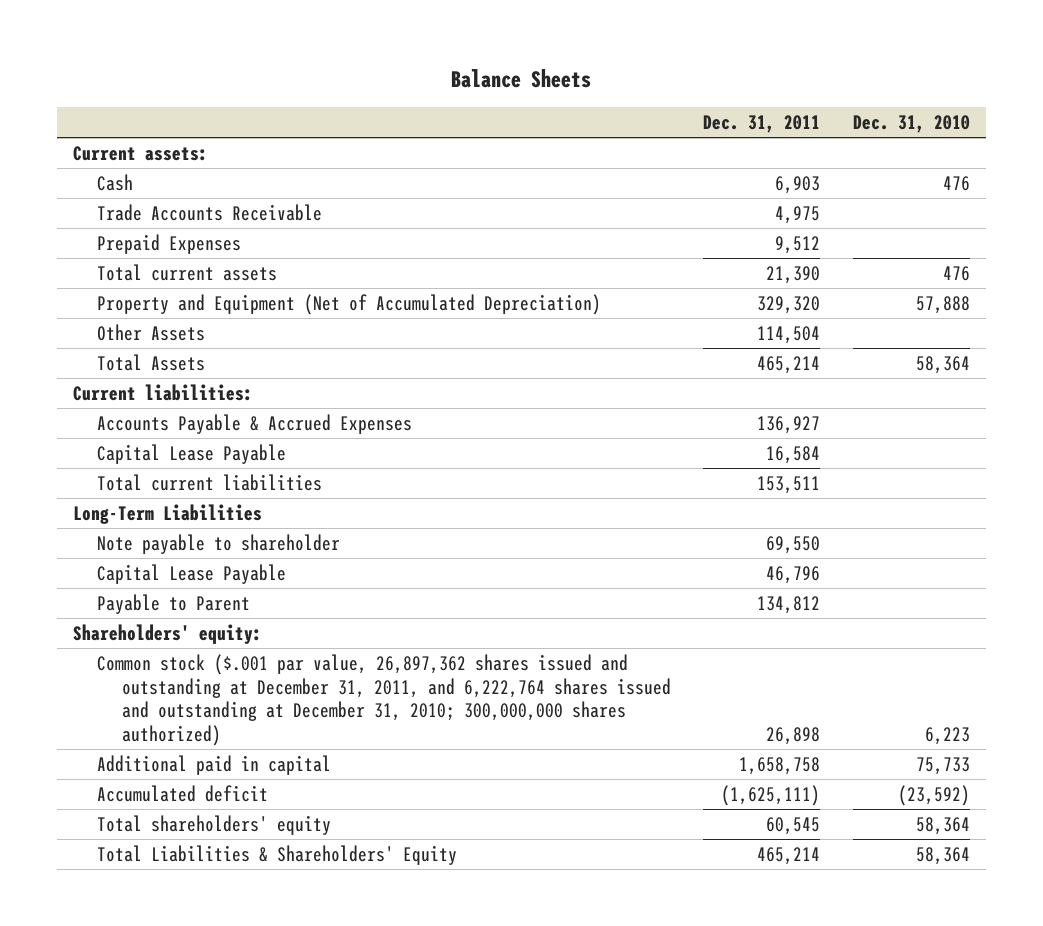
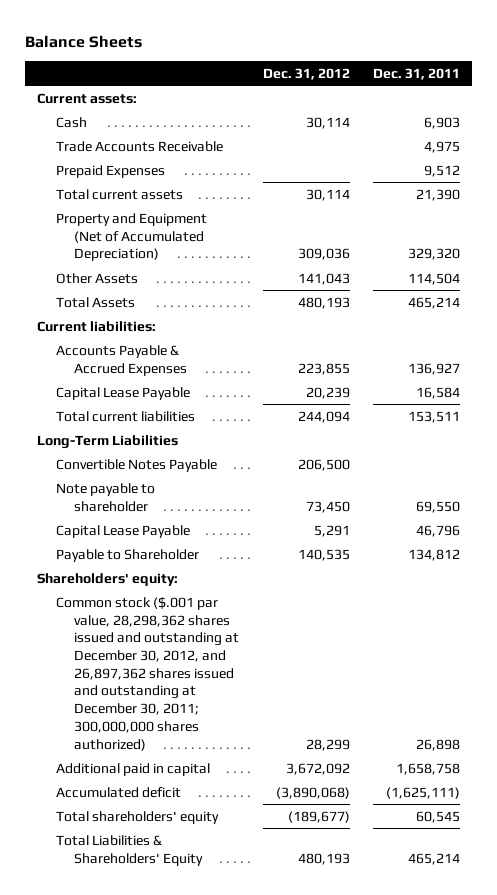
[852,114,970,133] Dec. 31, 2010 -> none
none -> [262,67,350,80] Dec. 31, 2012
none -> [55,458,217,472] Convertible Notes Payable
[97,594,251,615] Payable to Parent -> [55,548,199,562] Payable to Shareholder
[97,654,671,747] Common stock ($.001 par value, 26,897,362 shares issued and outstanding at December 31, 2011, and 6,222,764 shares issued and outstanding at December 31, 2010; 300,000,000 shares authorized) -> [55,596,240,751] Common stock ($.001 par value, 28,298,362 shares issued and outstanding at December 30, 2012, and 26,897,362 shares issued and outstanding at December 30, 2011; 300,000,000 shares authorized)

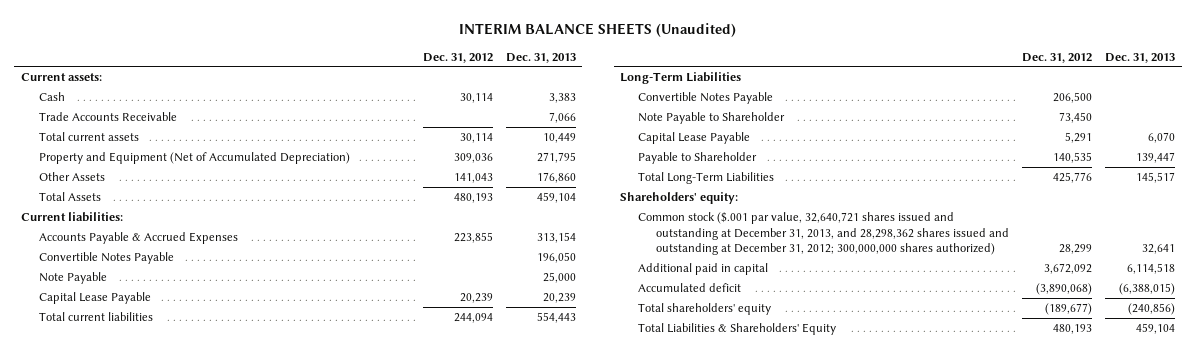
[25,34,143,48] Balance Sheets -> [459,22,737,37] INTERIM BALANCE SHEETS (Unaudited)
[373,67,461,80] Dec. 31, 2011 -> none
none -> [505,52,576,63] Dec. 31, 2013
[55,164,165,178] Prepaid Expenses -> none
none -> [38,252,174,265] Convertible Notes Payable
none -> [38,272,107,285] Note Payable
[55,482,155,512] Note payable to shareholder -> [638,112,786,125] Note Payable to Shareholder
none -> [638,172,775,185] Total Long-Term Liabilities
[55,596,240,751] Common stock ($.001 par value, 28,298,362 shares issued and outstanding at December 30, 2012, and 26,897,362 shares issued and outstanding at December 30, 2011; 300,000,000 shares authorized) -> [638,212,1010,256] Common stock ($.001 par value, 32,640,721 shares issued and outstanding at December 31, 2013, and 28,298,362 shares issued and outstanding at December 31, 2012; 300,000,000 shares authorized)

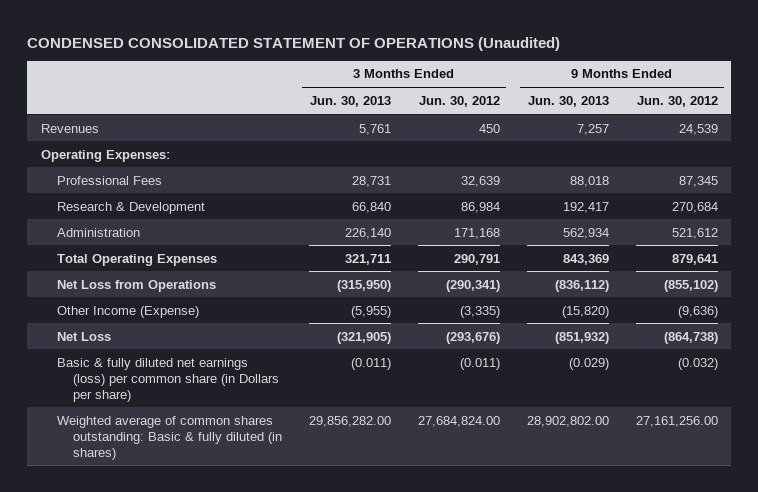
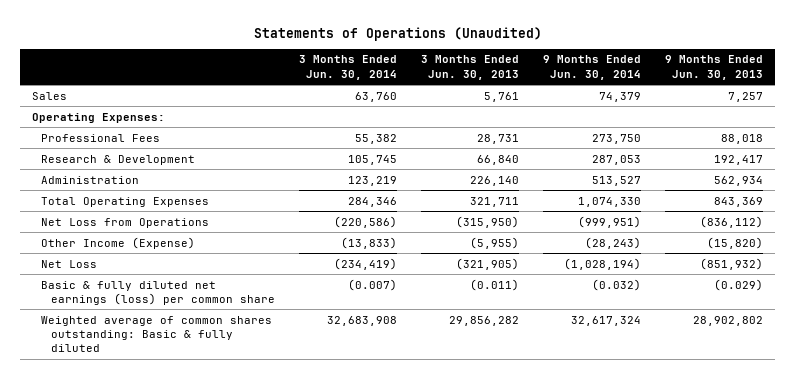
[27,36,561,51] CONDENSED CONSOLIDATED STATEMENT OF OPERATIONS (Unaudited) -> [253,26,542,41] Statements of Operations (Unaudited)
[418,95,500,107] Jun. 30, 2012 -> none
[636,95,718,107] Jun. 30, 2012 -> none
none -> [298,55,397,80] 3 Months Ended Jun. 30, 2014
none -> [543,55,642,80] 9 Months Ended Jun. 30, 2014
[40,123,99,133] Revenues -> [32,91,68,100] Sales
[56,357,279,402] Basic & fully diluted net earnings (loss) per common share (in Dollars per share) -> [41,280,275,306] Basic & fully diluted net earnings (loss) per common share
[56,415,282,460] Weighted average of common shares outstanding: Basic & fully diluted (in shares) -> [41,315,273,353] Weighted average of common shares outstanding: Basic & fully diluted
[308,415,391,427] 29,856,282.00 -> [449,315,520,326] 29,856,282
[526,415,609,427] 28,902,802.00 -> [693,315,764,326] 28,902,802

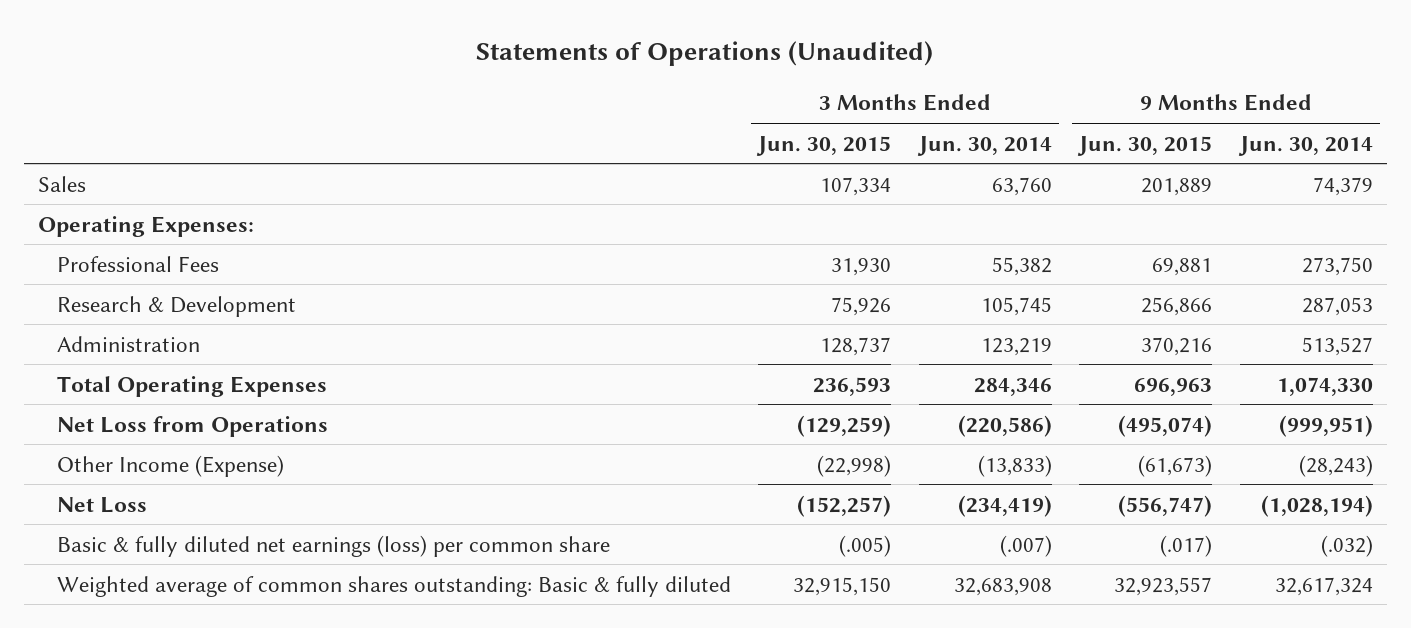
[421,55,520,80] 3 Months Ended Jun. 30, 2013 -> none
[665,55,764,80] 9 Months Ended Jun. 30, 2013 -> none
none -> [756,135,892,156] Jun. 30, 2015
none -> [1077,135,1213,156] Jun. 30, 2015
[347,278,397,291] (0.007) -> [999,534,1052,557] (.007)
[592,278,642,291] (0.032) -> [1320,534,1373,557] (.032)

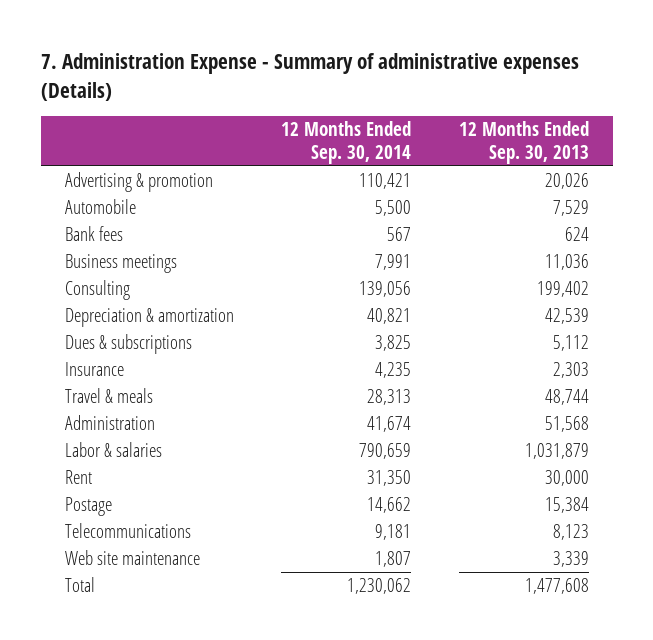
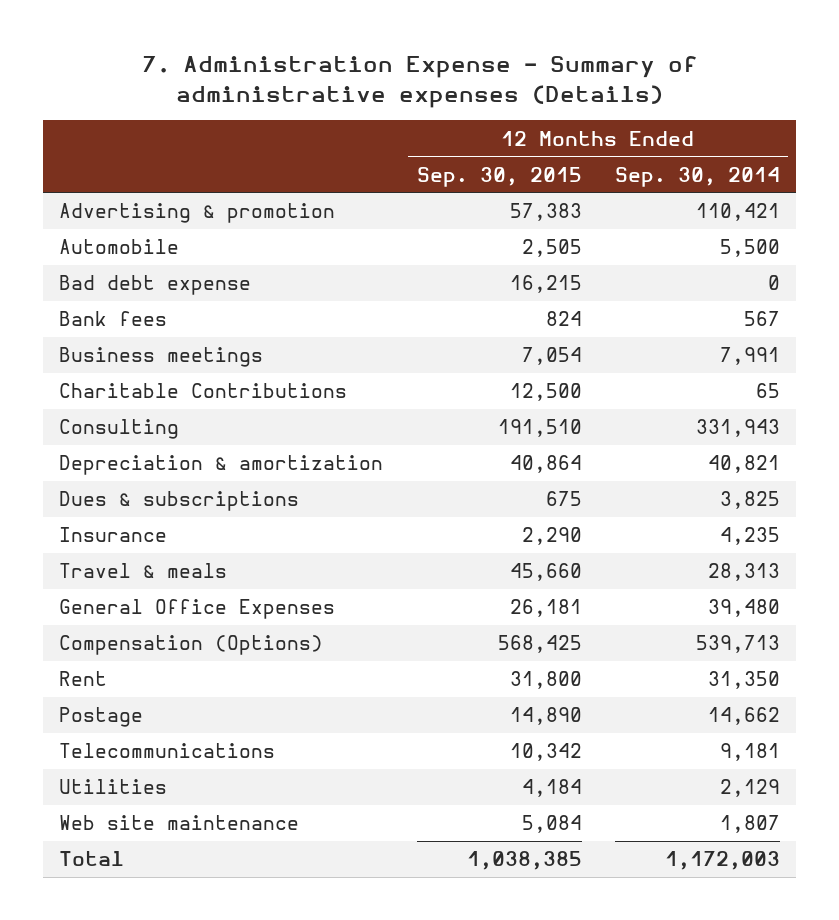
[458,120,589,164] 12 Months Ended Sep. 30, 2013 -> none
none -> [416,166,582,187] Sep. 30, 2015
none -> [59,275,252,296] Bad debt expense
none -> [59,383,348,399] Charitable Contributions
[359,281,412,298] 139,056 -> [695,419,780,438] 331,943
[64,415,155,431] Administration -> none
[64,442,162,458] Labor & salaries -> none
none -> [59,599,336,620] General Office Expenses
none -> [59,635,324,656] Compensation (Options)
none -> [59,779,168,795] Utilities
[347,578,412,595] 1,230,062 -> [664,851,780,871] 1,172,003

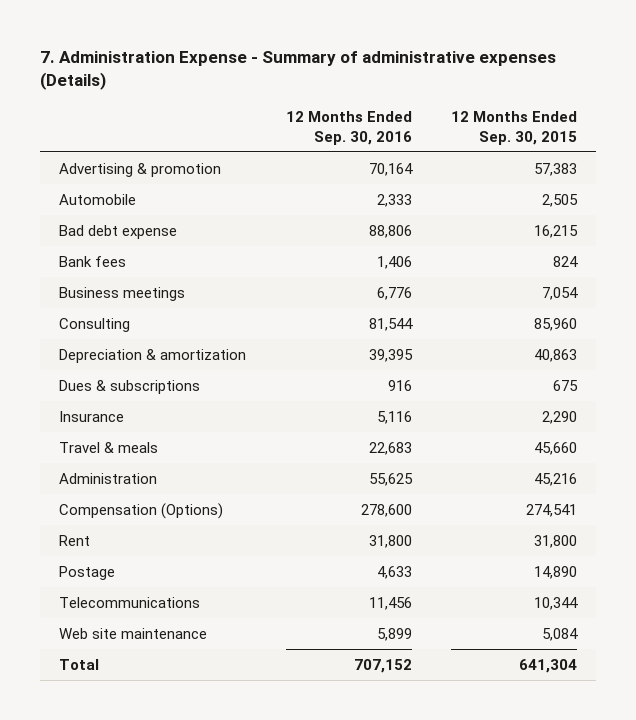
[614,166,780,187] Sep. 30, 2014 -> none
none -> [285,111,412,145] 12 Months Ended Sep. 30, 2016
[59,383,348,399] Charitable Contributions -> none
[497,419,582,438] 191,510 -> [533,317,577,331] 85,960
[509,455,582,474] 40,864 -> [533,348,577,362] 40,863
[59,599,336,620] General Office Expenses -> none
none -> [59,472,158,484] Administration
[497,635,582,654] 568,425 -> [525,503,577,517] 274,541
[59,779,168,795] Utilities -> none
[509,743,582,762] 10,342 -> [533,596,578,610] 10,344
[466,851,582,871] 1,038,385 -> [518,658,577,673] 641,304

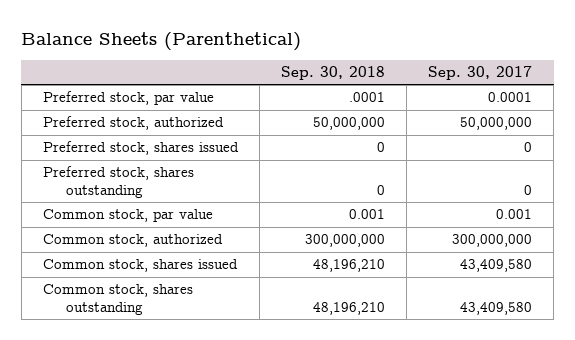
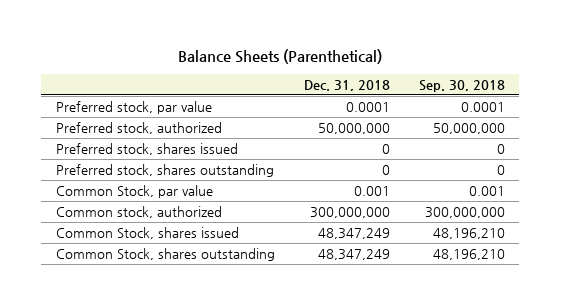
[428,66,533,81] Sep. 30, 2017 -> none
none -> [303,79,390,91] Dec. 31, 2018
[348,92,385,103] .0001 -> [460,102,505,113] 0.0001
[42,209,213,223] Common stock, par value -> [55,185,213,199] Common Stock, par value
[42,259,238,273] Common stock, shares issued -> [55,227,239,240] Common Stock, shares issued
[42,284,193,316] Common stock, shares outstanding -> [55,248,275,262] Common Stock, shares outstanding

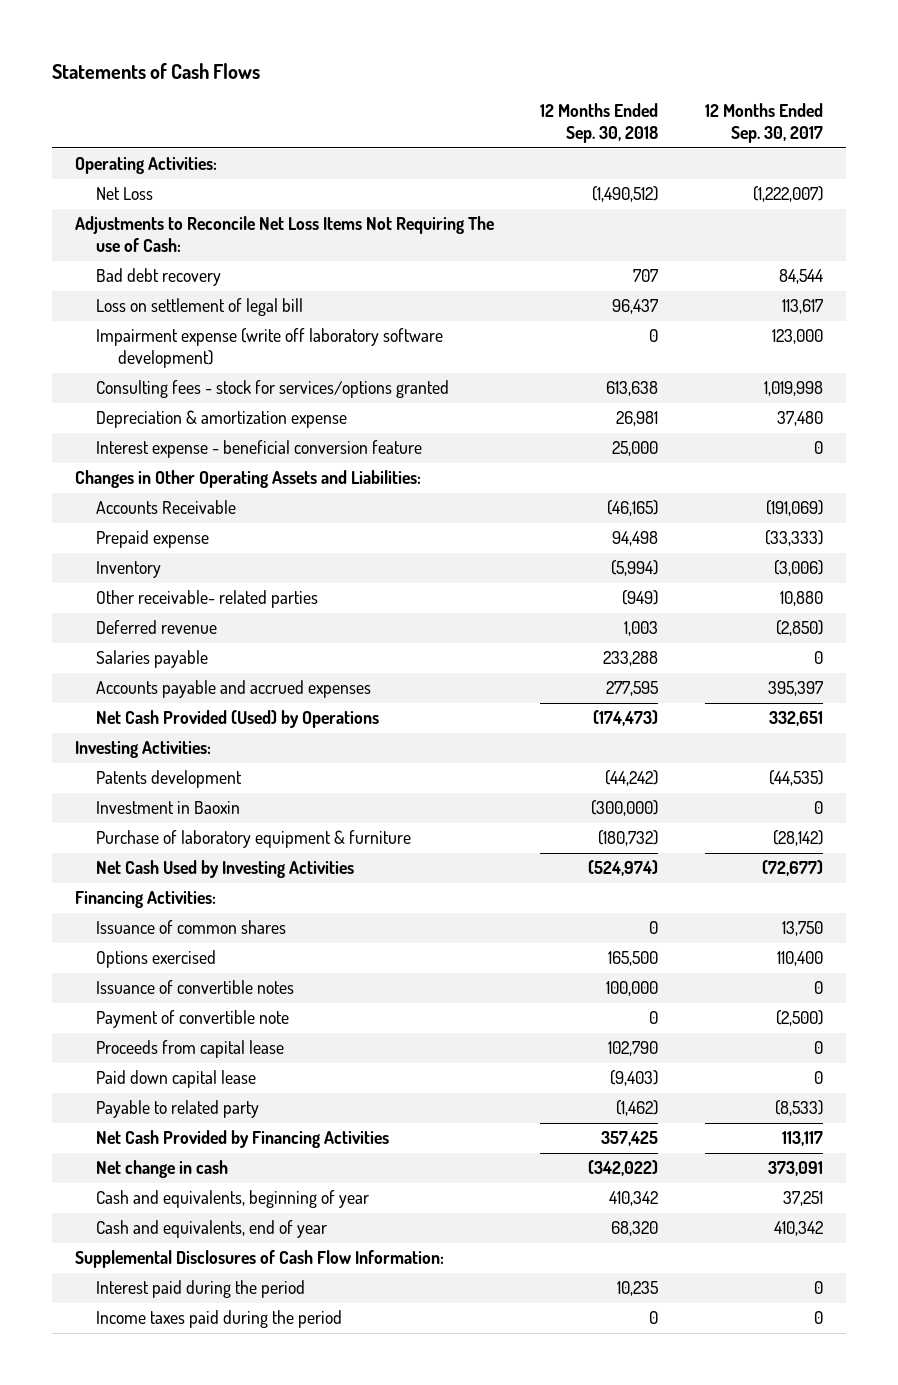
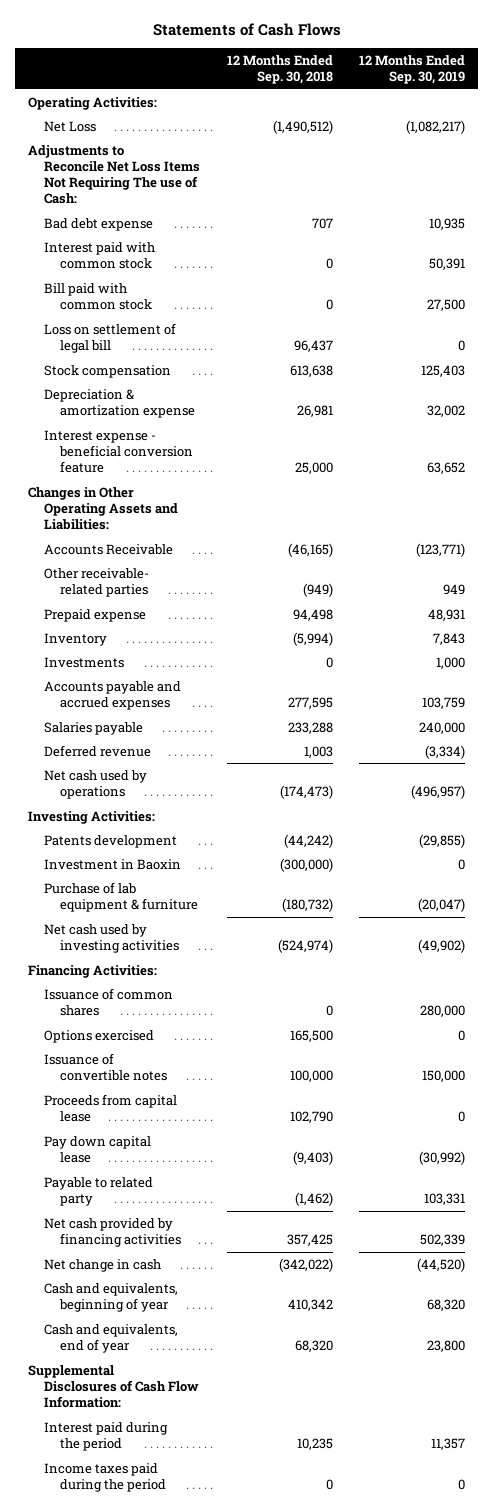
[704,103,823,144] 12 Months Ended Sep. 30, 2017 -> none
none -> [358,55,465,85] 12 Months Ended Sep. 30, 2019
[96,268,222,287] Bad debt recovery -> [44,217,154,231] Bad debt expense
none -> [44,241,156,270] Interest paid with common stock
none -> [44,282,153,311] Bill paid with common stock
[96,328,444,369] Impairment expense (write off laboratory software development) -> none
[96,380,450,399] Consulting fees - stock for services/options granted -> [44,364,172,378] Stock compensation
[96,590,319,609] Other receivable- related parties -> [44,567,150,598] Other receivable- related parties
none -> [44,656,125,668] Investments
[96,650,209,669] Salaries payable -> [44,721,144,735] Salaries payable
[96,620,218,635] Deferred revenue -> [44,744,152,757] Deferred revenue
[96,710,380,729] Net Cash Provided (Used) by Operations -> [44,769,148,800] Net cash used by operations
[96,830,412,849] Purchase of laboratory equipment & furniture -> [44,881,199,913] Purchase of lab equipment & furniture
[96,860,355,879] Net Cash Used by Investing Activities -> [44,923,180,954] Net cash used by investing activities
[96,1010,290,1029] Payment of convertible note -> none
[96,1070,257,1089] Paid down capital lease -> [44,1135,152,1164] Pay down capital lease
[96,1130,390,1149] Net Cash Provided by Financing Activities -> [44,1217,182,1248] Net cash provided by financing activities

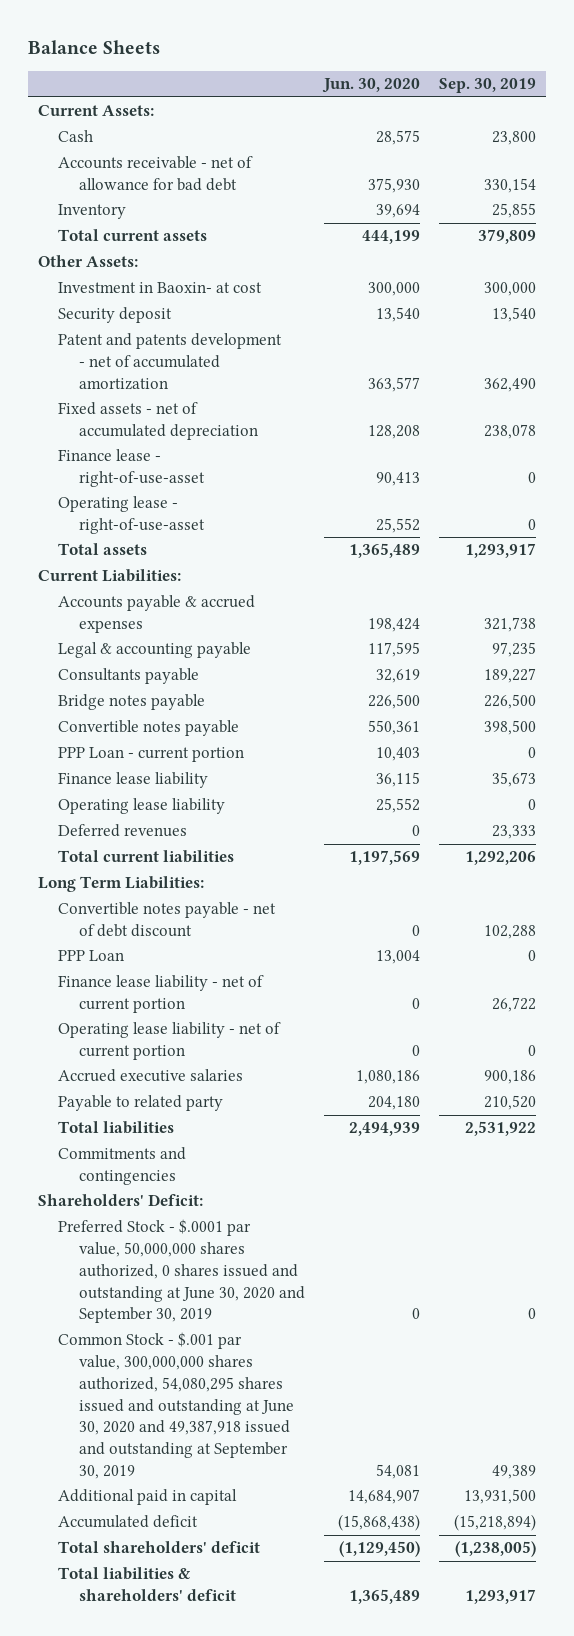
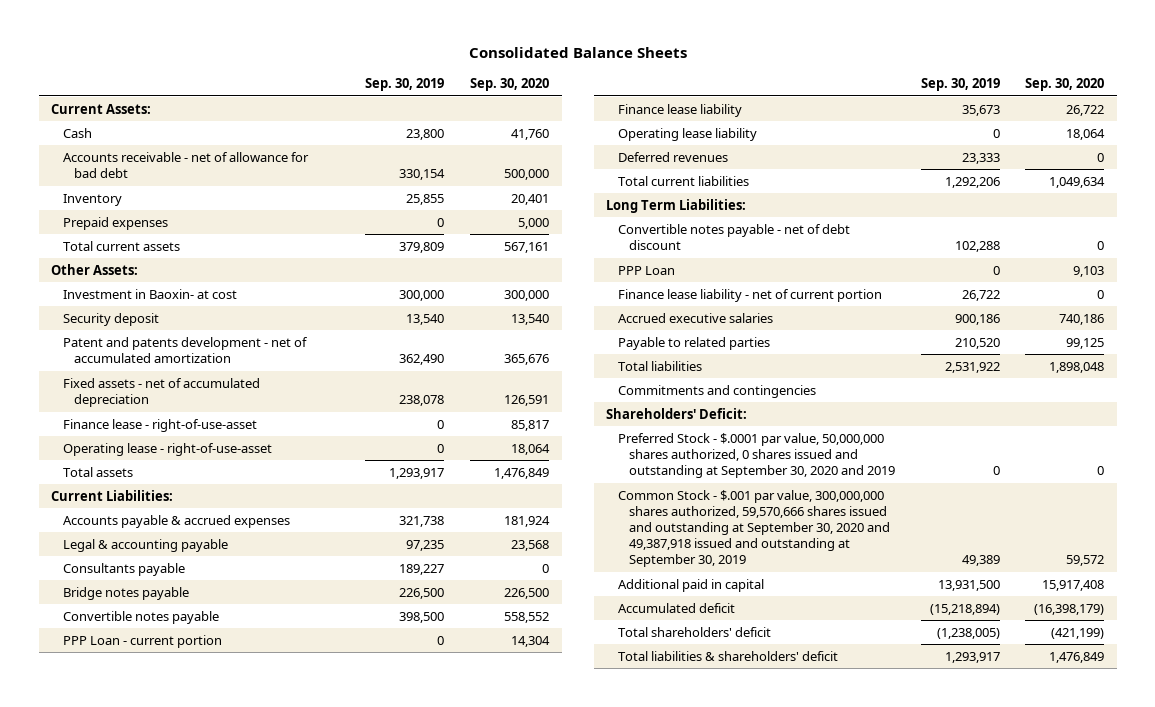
[27,40,160,55] Balance Sheets -> [468,47,687,59] Consolidated Balance Sheets
[321,78,420,94] Jun. 30, 2020 -> none
none -> [469,78,549,92] Sep. 30, 2020
none -> [62,216,168,230] Prepaid expenses
[58,1022,282,1061] Operating lease liability - net of current portion -> none
[58,1095,224,1112] Payable to related party -> [617,336,770,350] Payable to related parties
[58,1219,305,1324] Preferred Stock - $.0001 par value, 50,000,000 shares authorized, 0 shares issued and outstanding at June 30, 2020 and September 30, 2019 -> [617,432,896,479] Preferred Stock - $.0001 par value, 50,000,000 shares authorized, 0 shares issued and outstanding at September 30, 2020 and 2019
[58,1332,294,1479] Common Stock - $.001 par value, 300,000,000 shares authorized, 54,080,295 shares issued and outstanding at June 30, 2020 and 49,387,918 issued and outstanding at September 30, 2019 -> [617,489,891,568] Common Stock - $.001 par value, 300,000,000 shares authorized, 59,570,666 shares issued and outstanding at September 30, 2020 and 49,387,918 issued and outstanding at September 30, 2019

